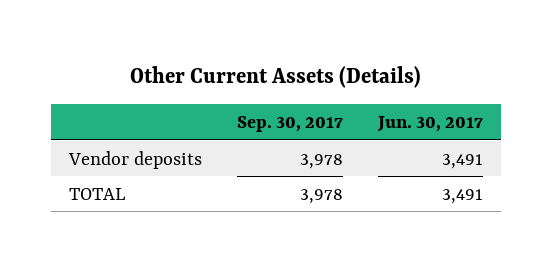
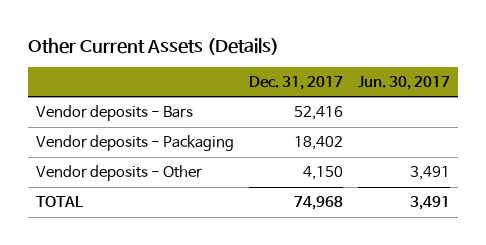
[236,115,343,132] Sep. 30, 2017 -> none
none -> [248,75,343,90] Dec. 31, 2017
none -> [35,105,193,122] Vendor deposits - Bars
none -> [35,135,234,152] Vendor deposits - Packaging
[67,150,202,169] Vendor deposits -> [35,165,202,182] Vendor deposits - Other

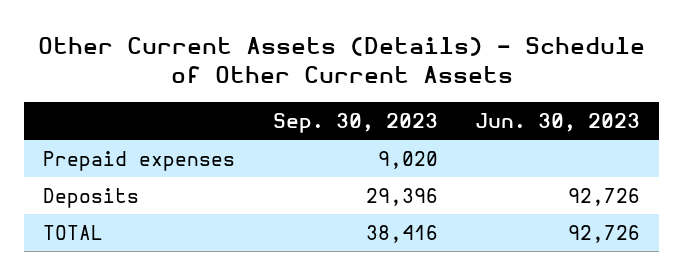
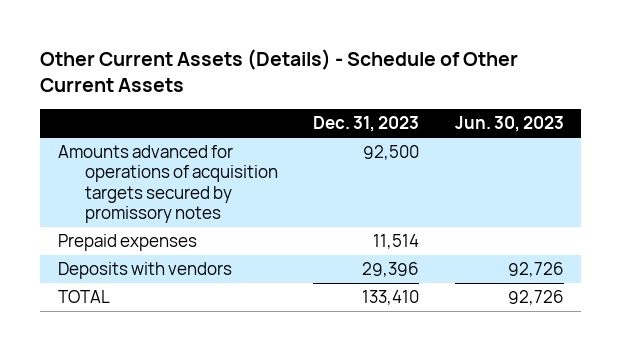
[272,112,438,133] Sep. 30, 2023 -> none
none -> [313,116,420,133] Dec. 31, 2023
none -> [58,145,278,223] Amounts advanced for operations of acquisition targets secured by promissory notes
[42,187,139,208] Deposits -> [58,262,233,280] Deposits with vendors

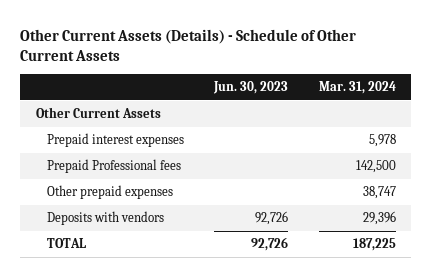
[313,116,420,133] Dec. 31, 2023 -> none
none -> [318,81,396,95] Mar. 31, 2024
[58,145,278,223] Amounts advanced for operations of acquisition targets secured by promissory notes -> none
none -> [35,107,161,119] Other Current Assets
[58,234,198,252] Prepaid expenses -> [46,133,184,148] Prepaid interest expenses
none -> [46,159,181,174] Prepaid Professional fees
none -> [46,185,173,200] Other prepaid expenses

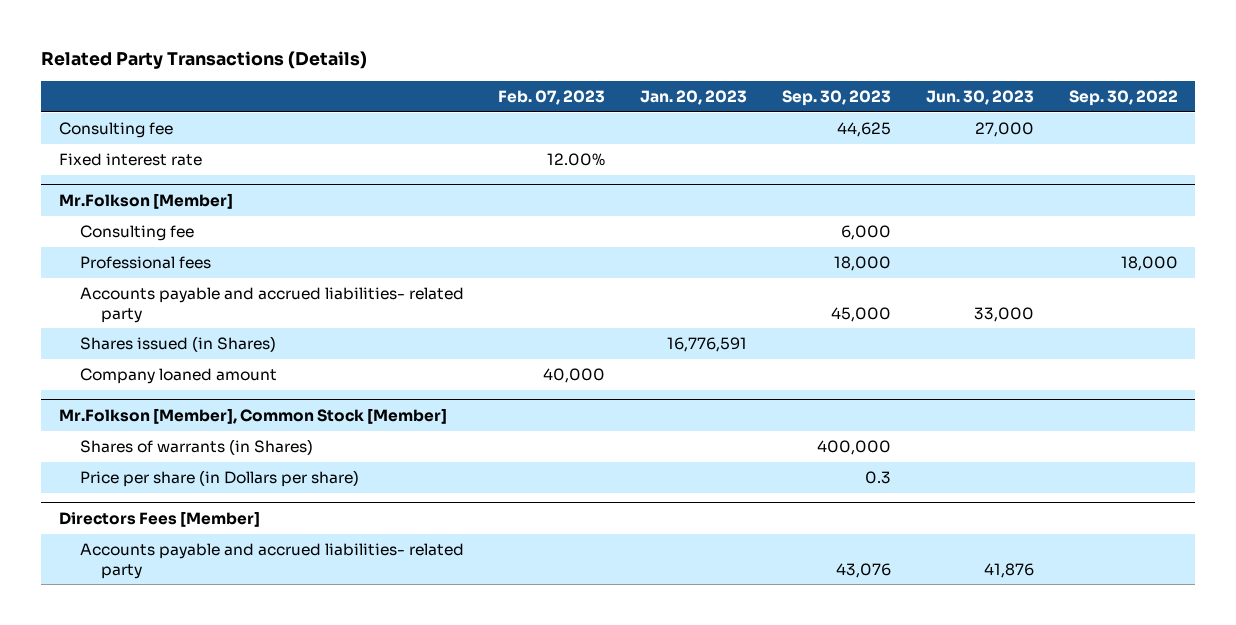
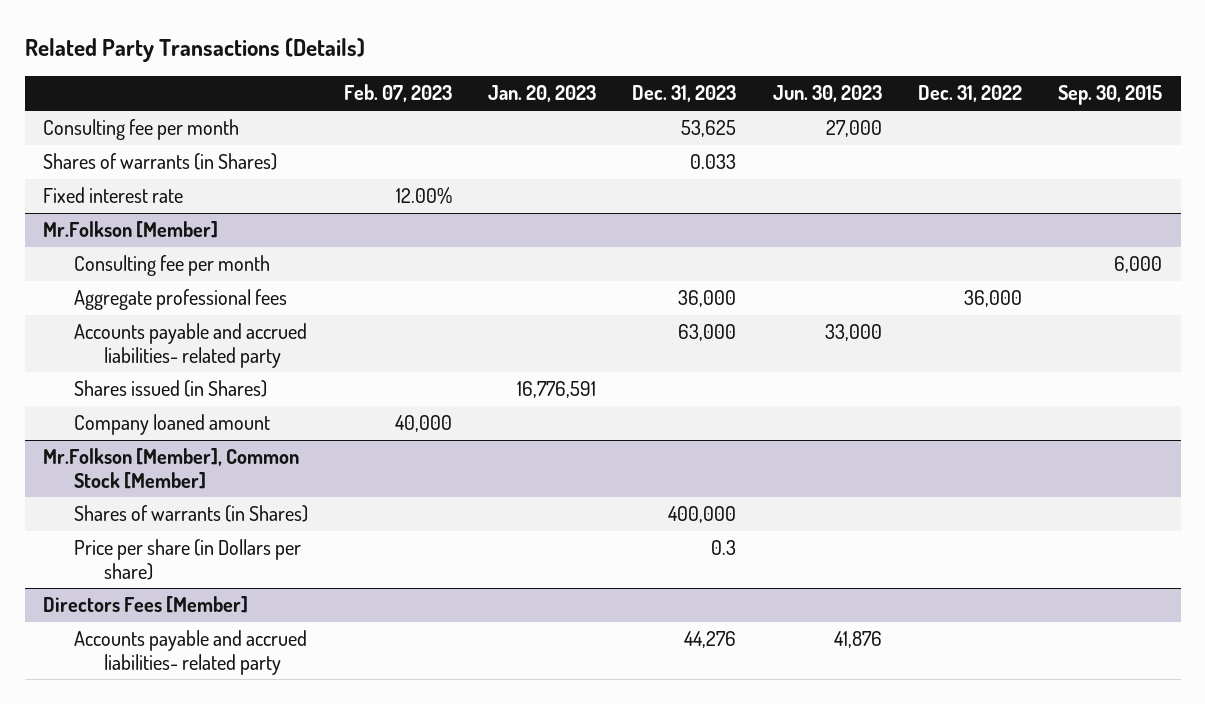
[782,89,892,106] Sep. 30, 2023 -> none
[1068,89,1178,106] Sep. 30, 2022 -> none
none -> [632,85,737,103] Dec. 31, 2023
none -> [918,85,1023,103] Dec. 31, 2022
none -> [1058,85,1163,106] Sep. 30, 2015
[58,122,173,139] Consulting fee -> [43,119,240,141] Consulting fee per month
none -> [43,153,278,171] Shares of warrants (in Shares)
[79,225,194,242] Consulting fee -> [73,255,270,277] Consulting fee per month
[79,256,211,270] Professional fees -> [73,289,287,311] Aggregate professional fees

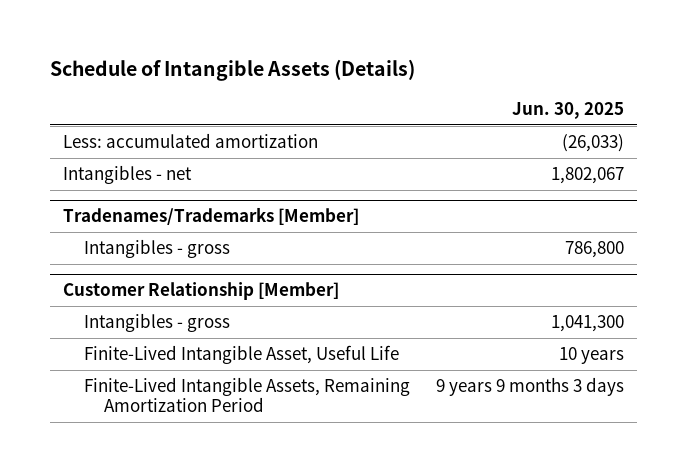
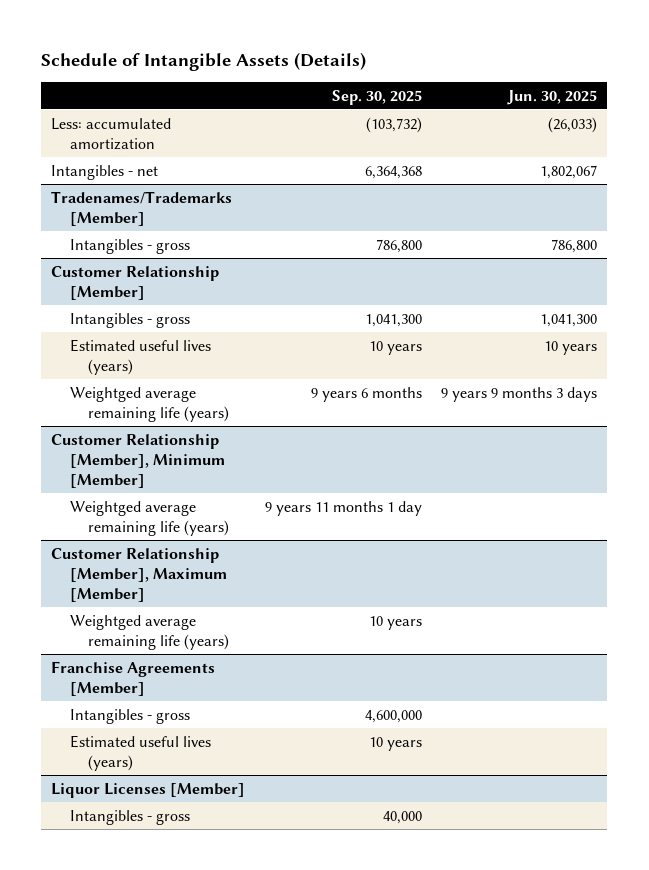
none -> [331,89,422,105] Sep. 30, 2025
[83,345,399,365] Finite-Lived Intangible Asset, Useful Life -> [69,338,211,375] Estimated useful lives (years)
[83,377,410,413] Finite-Lived Intangible Assets, Remaining Amortization Period -> [69,386,230,422] Weightged average remaining life (years)
none -> [51,433,225,488] Customer Relationship [Member], Minimum [Member]
none -> [69,500,230,536] Weightged average remaining life (years)
none -> [51,547,227,602] Customer Relationship [Member], Maximum [Member]
none -> [69,614,230,650] Weightged average remaining life (years)
none -> [51,660,216,696] Franchise Agreements [Member]
none -> [69,708,190,724] Intangibles - gross
none -> [69,734,211,771] Estimated useful lives (years)
none -> [51,782,246,798] Liquor Licenses [Member]
none -> [69,809,190,825] Intangibles - gross

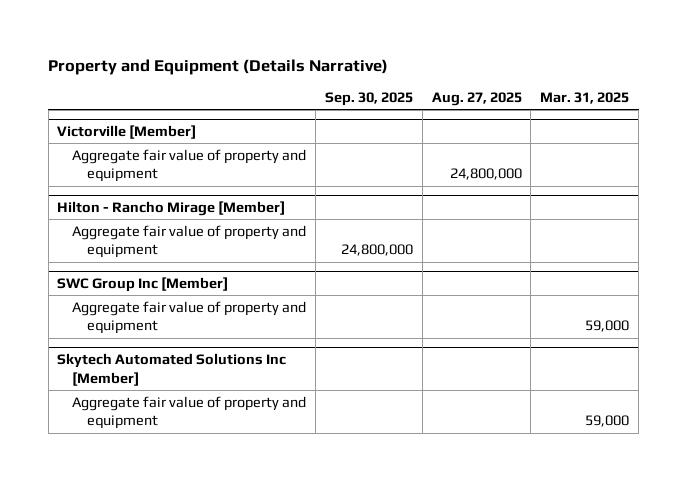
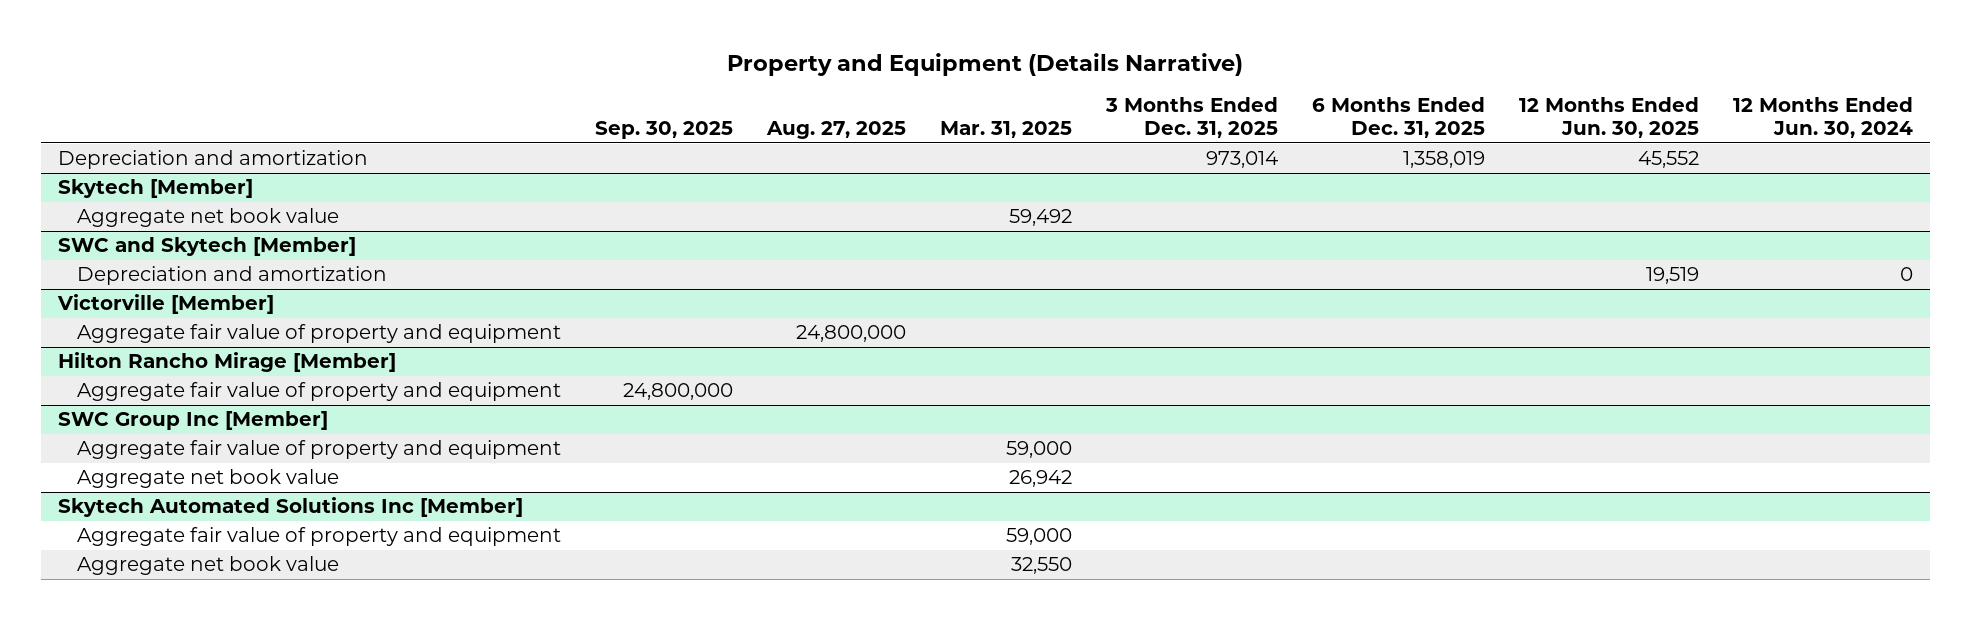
none -> [1105,97,1279,139] 3 Months Ended Dec. 31, 2025
none -> [1312,97,1486,139] 6 Months Ended Dec. 31, 2025
none -> [1519,97,1700,139] 12 Months Ended Jun. 30, 2025
none -> [1733,97,1914,139] 12 Months Ended Jun. 30, 2024
none -> [57,150,368,170] Depreciation and amortization
none -> [57,179,253,199] Skytech [Member]
none -> [77,208,340,228] Aggregate net book value
none -> [57,237,356,257] SWC and Skytech [Member]
none -> [77,266,388,286] Depreciation and amortization
[57,201,286,217] Hilton - Rancho Mirage [Member] -> [57,352,396,373] Hilton Rancho Mirage [Member]
none -> [77,469,340,489] Aggregate net book value
none -> [77,556,340,576] Aggregate net book value

